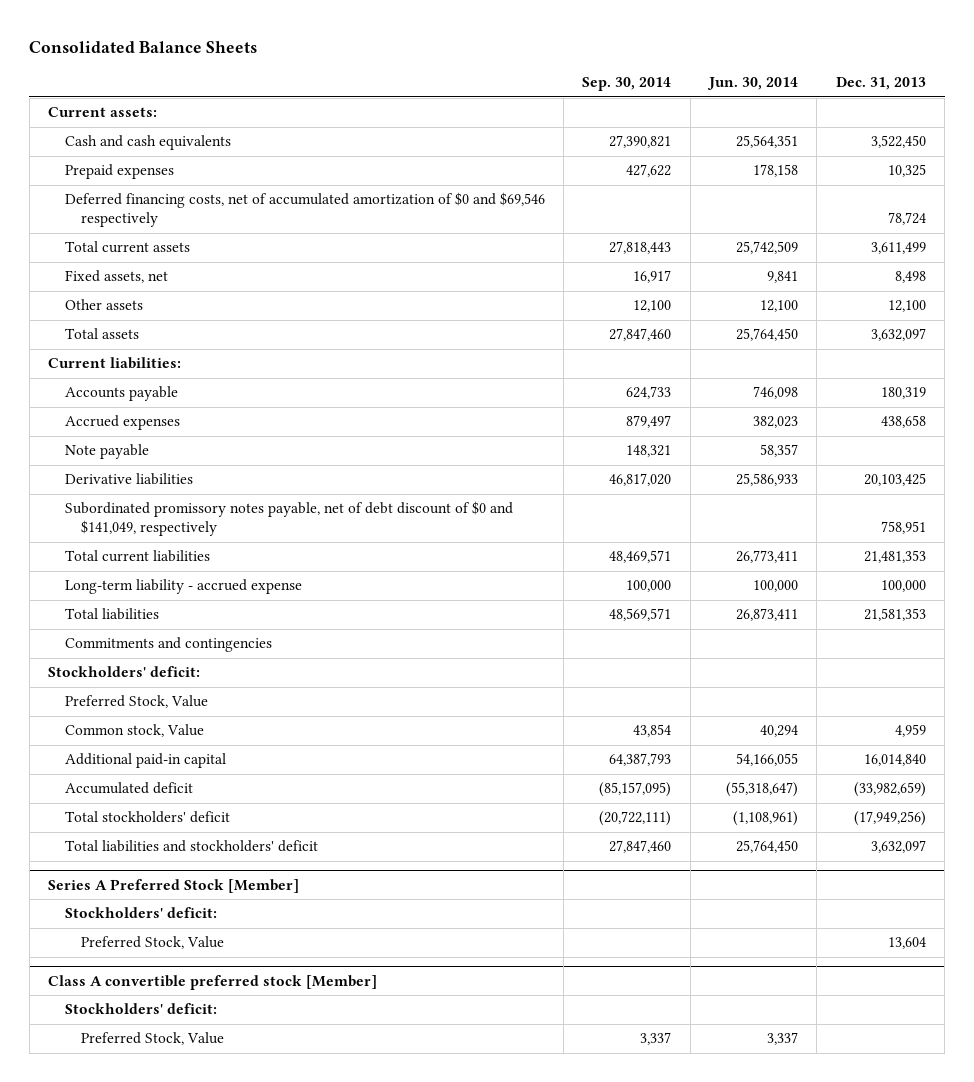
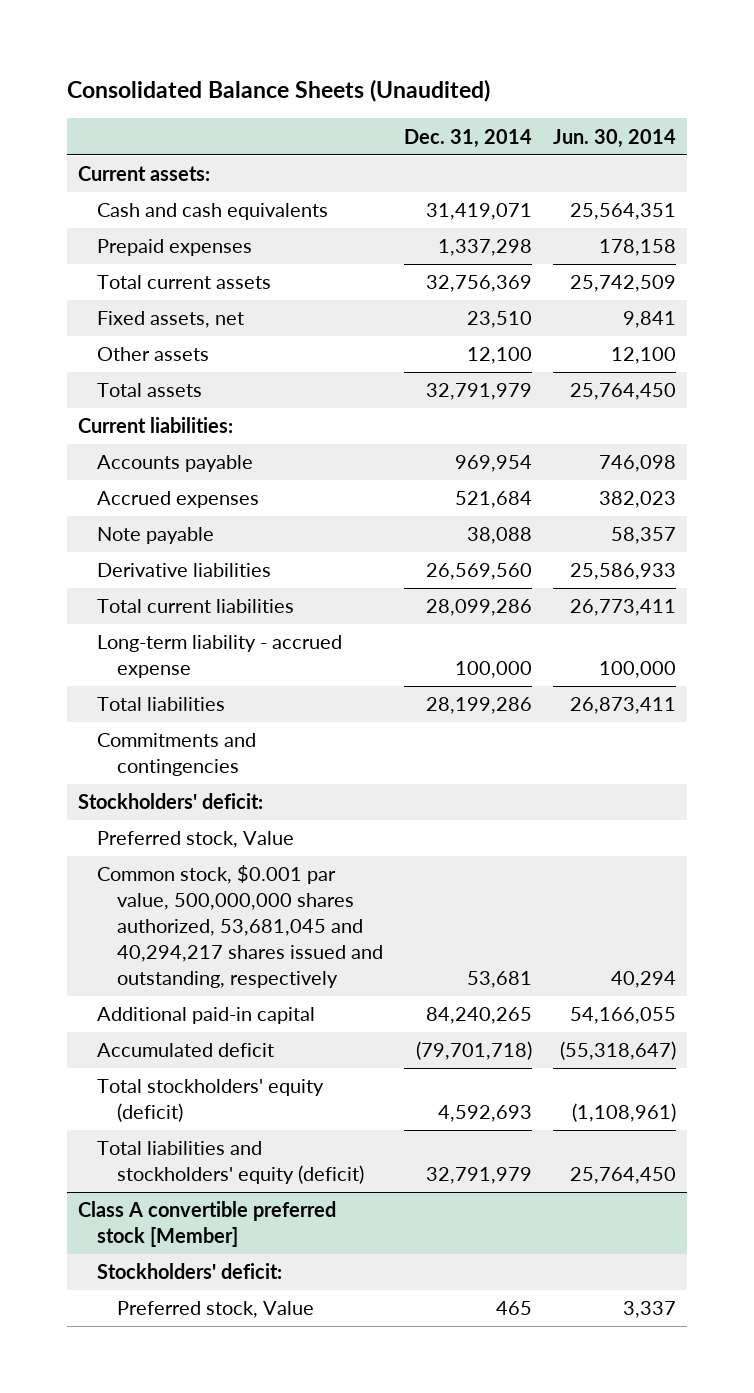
[29,40,258,53] Consolidated Balance Sheets -> [67,79,491,103] Consolidated Balance Sheets (Unaudited)
[582,77,672,92] Sep. 30, 2014 -> none
[835,77,926,91] Dec. 31, 2013 -> none
none -> [404,128,533,148] Dec. 31, 2014
[64,192,545,228] Deferred financing costs, net of accumulated amortization of $0 and $69,546 respectively -> none
[64,501,513,537] Subordinated promissory notes payable, net of debt discount of $0 and $141,049, respectively -> none
[64,695,208,709] Preferred Stock, Value -> [97,831,295,849] Preferred stock, Value
[64,724,204,738] Common stock, Value -> [97,865,384,988] Common stock, $0.001 par value, 500,000,000 shares authorized, 53,681,045 and 40,294,217 shares issued and outstanding, respectively
[48,878,300,893] Series A Preferred Stock [Member] -> none
[64,907,217,919] Stockholders' deficit: -> none
[81,936,225,950] Preferred Stock, Value -> none
[64,811,230,824] Total stockholders' deficit -> [97,1079,325,1123] Total stockholders' equity (deficit)
[64,840,318,853] Total liabilities and stockholders' deficit -> [97,1141,365,1185] Total liabilities and stockholders' equity (deficit)
[81,1032,225,1046] Preferred Stock, Value -> [117,1301,315,1319] Preferred stock, Value

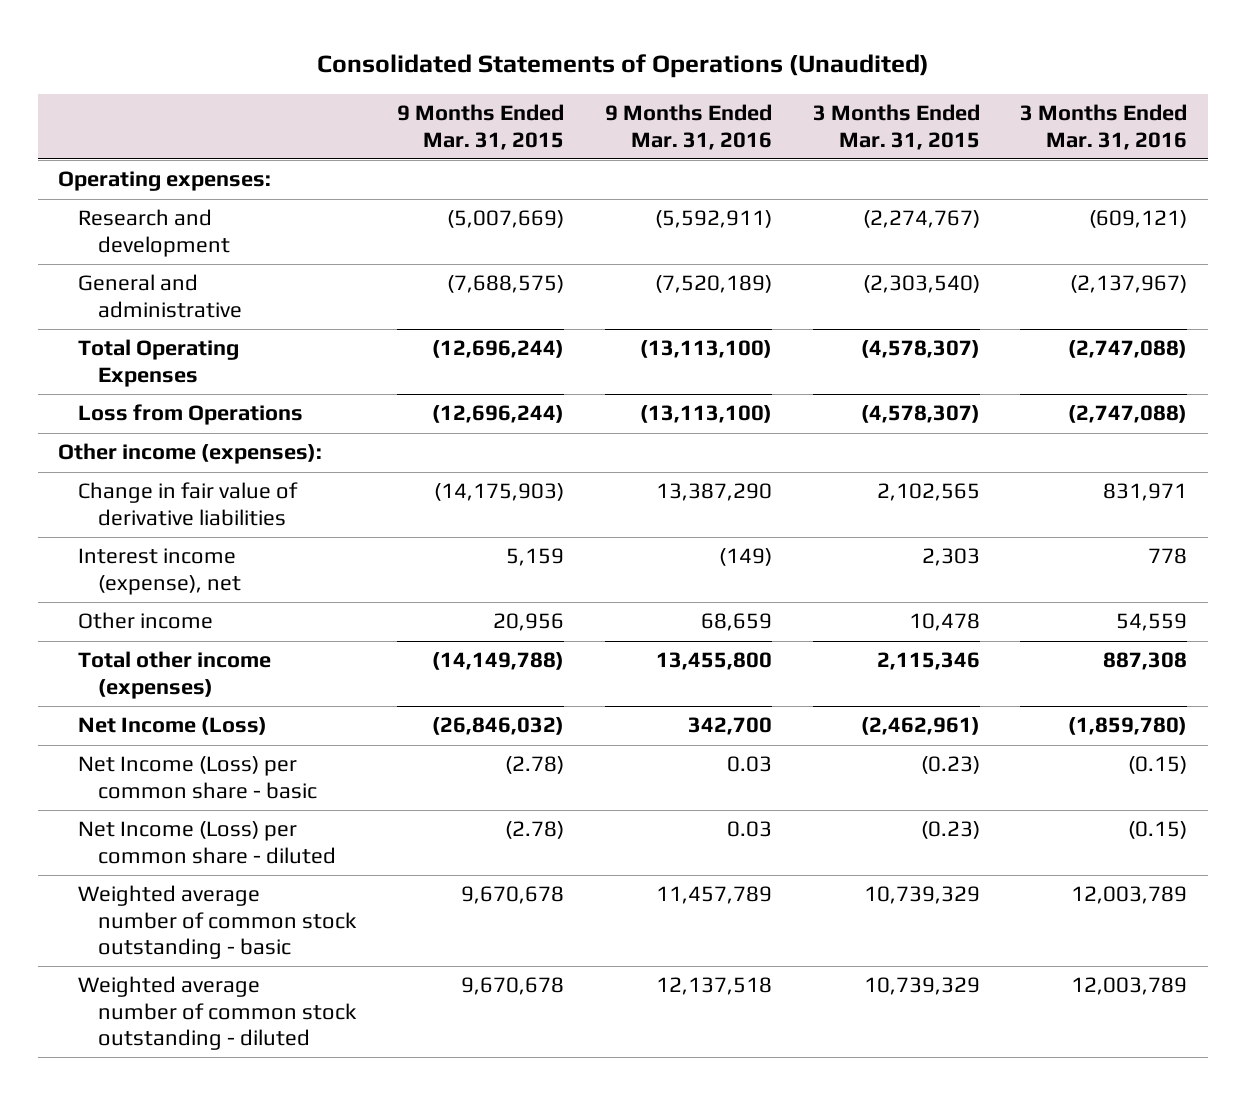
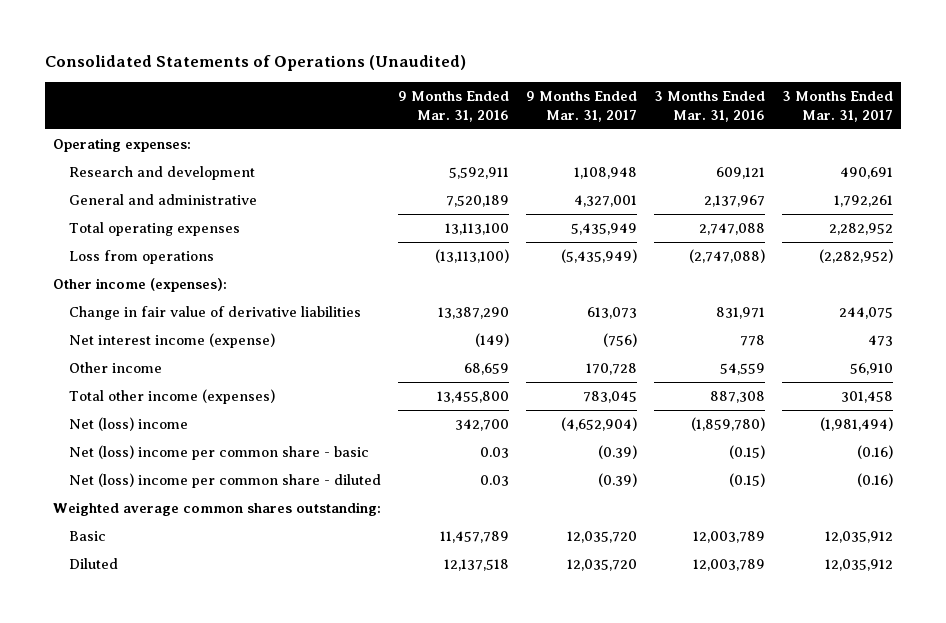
[396,104,564,150] 9 Months Ended Mar. 31, 2015 -> none
[812,104,980,150] 3 Months Ended Mar. 31, 2015 -> none
none -> [526,91,638,122] 9 Months Ended Mar. 31, 2017
none -> [781,91,893,122] 3 Months Ended Mar. 31, 2017
[654,210,772,229] (5,592,911) -> [449,167,510,180] 5,592,911
[1089,210,1188,229] (609,121) -> [715,167,765,180] 609,121
[654,275,772,294] (7,520,189) -> [446,195,510,208] 7,520,189
[1070,275,1188,294] (2,137,967) -> [703,195,765,208] 2,137,967
[78,339,240,387] Total Operating Expenses -> [69,222,241,237] Total operating expenses
[639,340,772,359] (13,113,100) -> [445,223,510,236] 13,113,100
[1068,340,1188,359] (2,747,088) -> [698,223,765,236] 2,747,088
[78,404,304,426] Loss from Operations -> [69,250,215,265] Loss from operations
[78,548,241,595] Interest income (expense), net -> [69,333,276,349] Net interest income (expense)
[78,717,268,736] Net Income (Loss) -> [69,417,189,432] Net (loss) income
[78,756,317,799] Net Income (Loss) per common share - basic -> [69,445,370,461] Net (loss) income per common share - basic
[78,821,336,864] Net Income (Loss) per common share - diluted -> [69,473,382,489] Net (loss) income per common share - diluted
none -> [53,502,382,517] Weighted average common shares outstanding:
[78,885,357,960] Weighted average number of common stock outstanding - basic -> [69,531,107,542] Basic
[78,976,357,1051] Weighted average number of common stock outstanding - diluted -> [69,558,119,570] Diluted

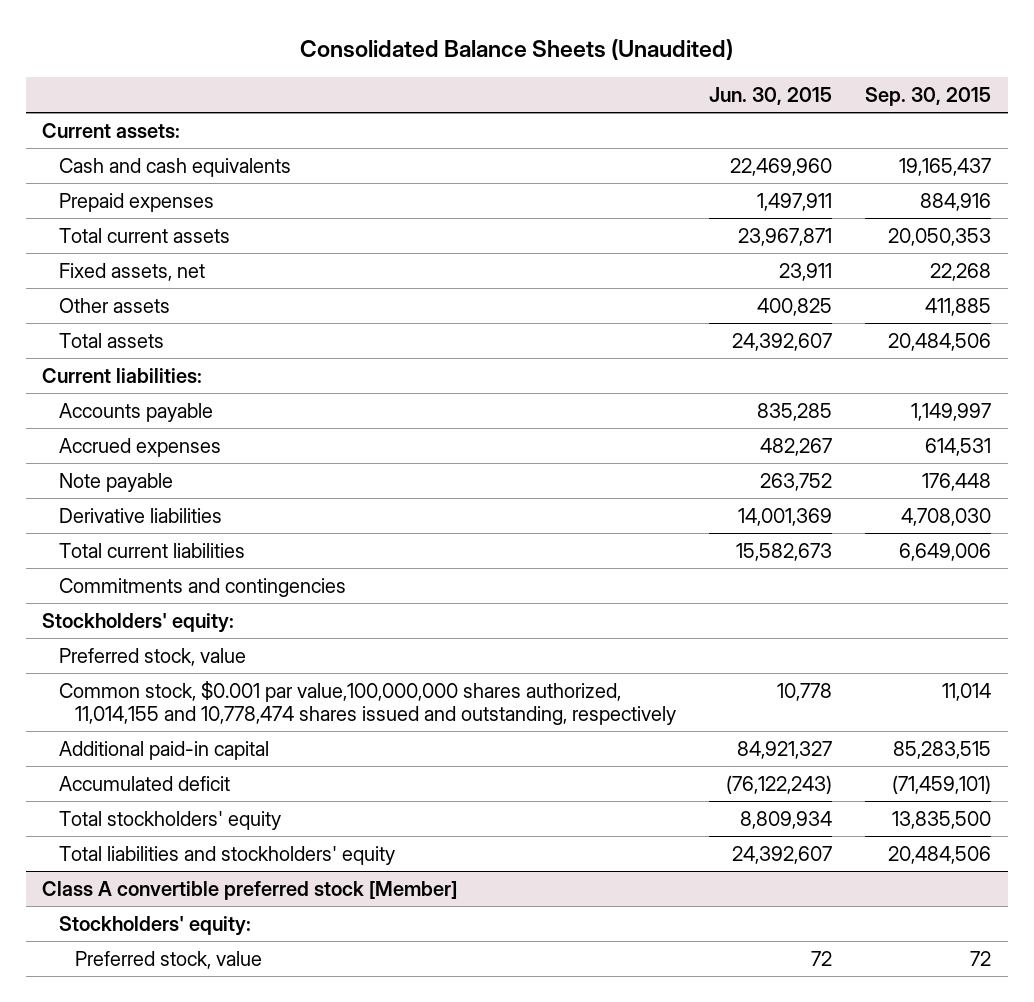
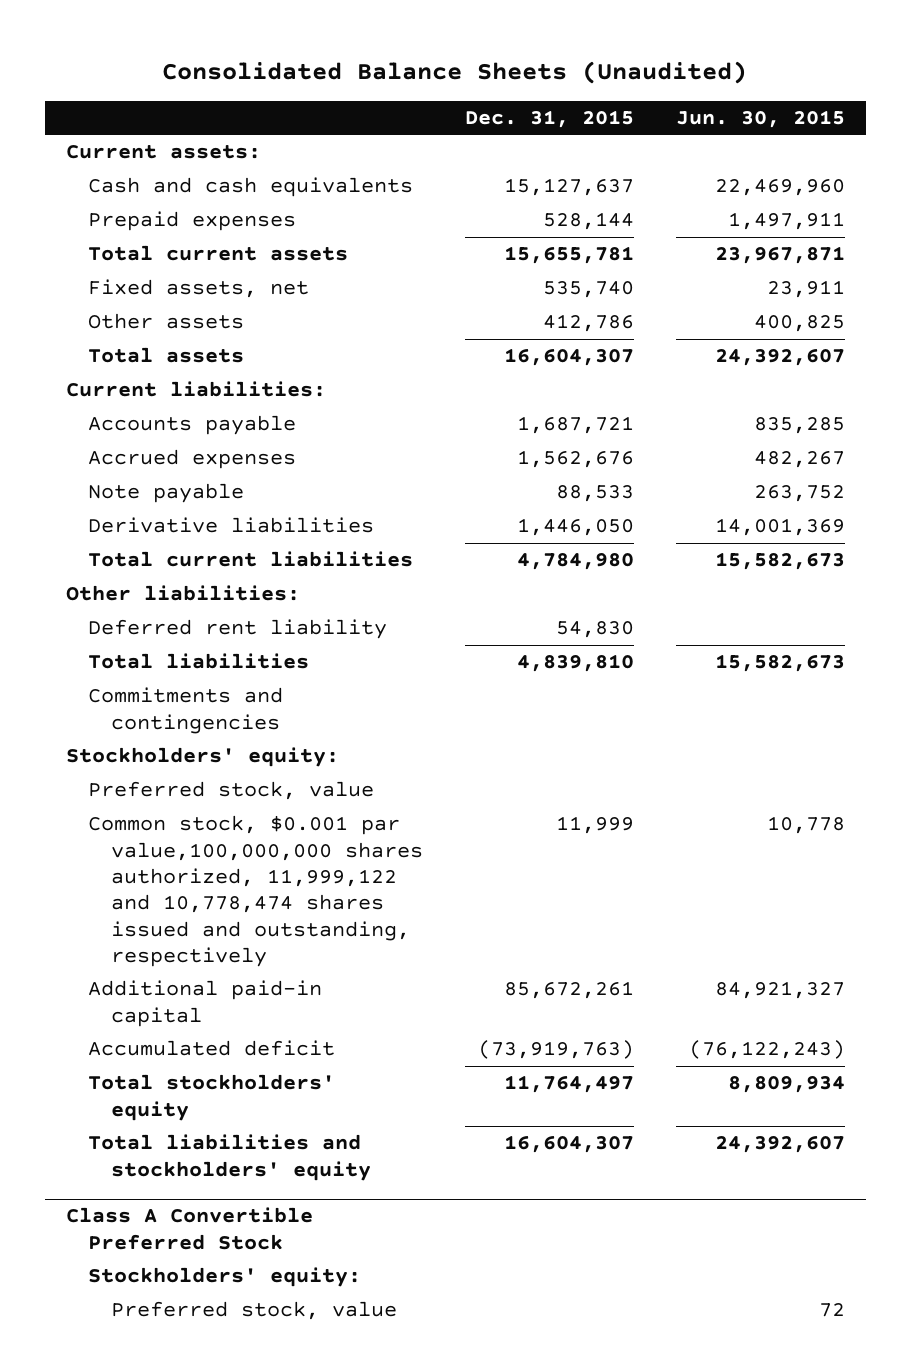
[865,87,992,107] Sep. 30, 2015 -> none
none -> [464,110,634,129] Dec. 31, 2015
none -> [65,585,300,602] Other liabilities:
none -> [88,619,388,640] Deferred rent liability
none -> [88,653,310,670] Total liabilities
[58,680,676,726] Common stock, $0.001 par value,100,000,000 shares authorized, 11,014,155 and 10,778,474 shares issued and outstanding, respectively -> [88,815,424,967] Common stock, $0.001 par value,100,000,000 shares authorized, 11,999,122 and 10,778,474 shares issued and outstanding, respectively
[42,880,458,900] Class A convertible preferred stock [Member] -> [65,1207,313,1250] Class A Convertible Preferred Stock

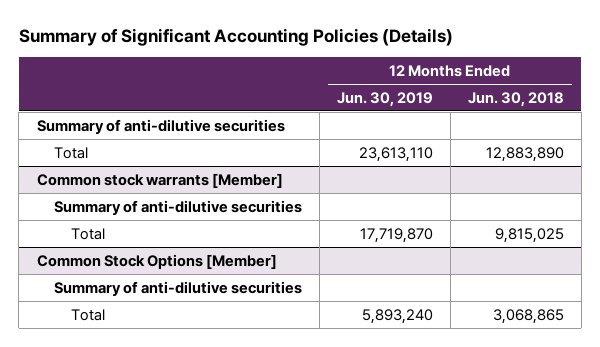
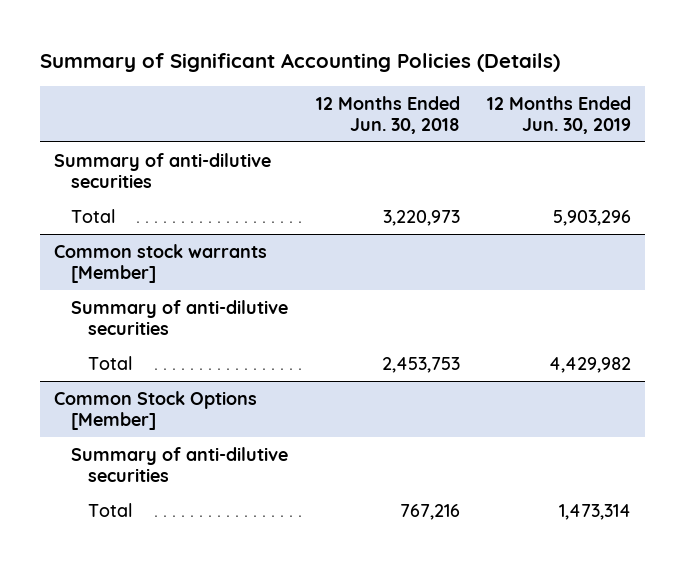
[358,146,433,162] 23,613,110 -> [553,209,632,226] 5,903,296
[485,146,564,162] 12,883,890 -> [382,209,460,226] 3,220,973
[359,227,433,243] 17,719,870 -> [549,356,632,373] 4,429,982
[494,227,564,243] 9,815,025 -> [381,356,460,373] 2,453,753
[361,308,433,324] 5,893,240 -> [559,503,632,520] 1,473,314
[492,308,564,324] 3,068,865 -> [399,503,460,520] 767,216

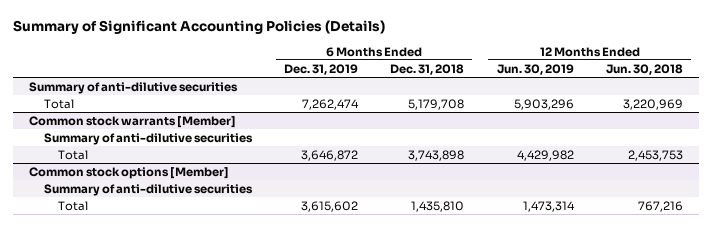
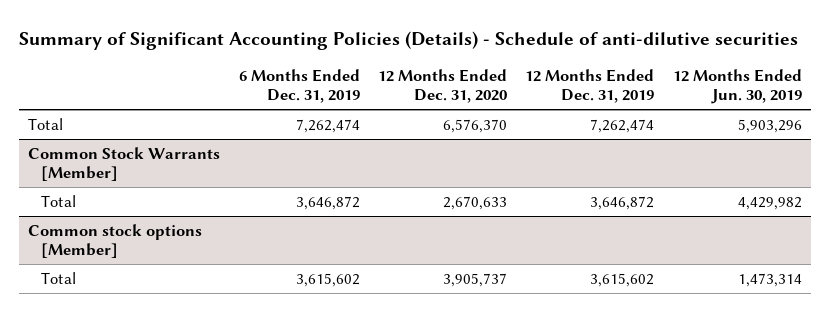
[13,20,386,35] Summary of Significant Accounting Policies (Details) -> [19,30,799,50] Summary of Significant Accounting Policies (Details) - Schedule of anti-dilutive securities
[390,63,465,75] Dec. 31, 2018 -> none
[605,63,683,75] Jun. 30, 2018 -> none
none -> [378,69,508,104] 12 Months Ended Dec. 31, 2020
none -> [525,69,655,104] 12 Months Ended Dec. 31, 2019
[29,81,239,94] Summary of anti-dilutive securities -> none
[43,132,253,145] Summary of anti-dilutive securities -> none
[29,115,237,128] Common stock warrants [Member] -> [28,146,221,181] Common Stock Warrants [Member]
[43,183,253,196] Summary of anti-dilutive securities -> none

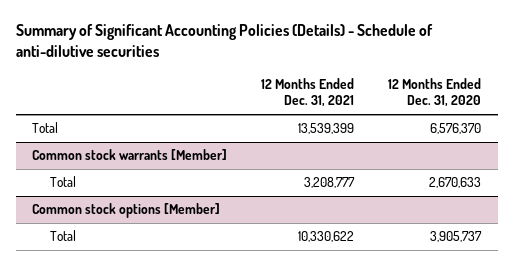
[238,69,360,104] 6 Months Ended Dec. 31, 2019 -> none
[525,69,655,104] 12 Months Ended Dec. 31, 2019 -> none
[672,69,802,105] 12 Months Ended Jun. 30, 2019 -> none
none -> [261,77,355,108] 12 Months Ended Dec. 31, 2021
[28,146,221,181] Common Stock Warrants [Member] -> [32,149,228,161] Common stock warrants [Member]

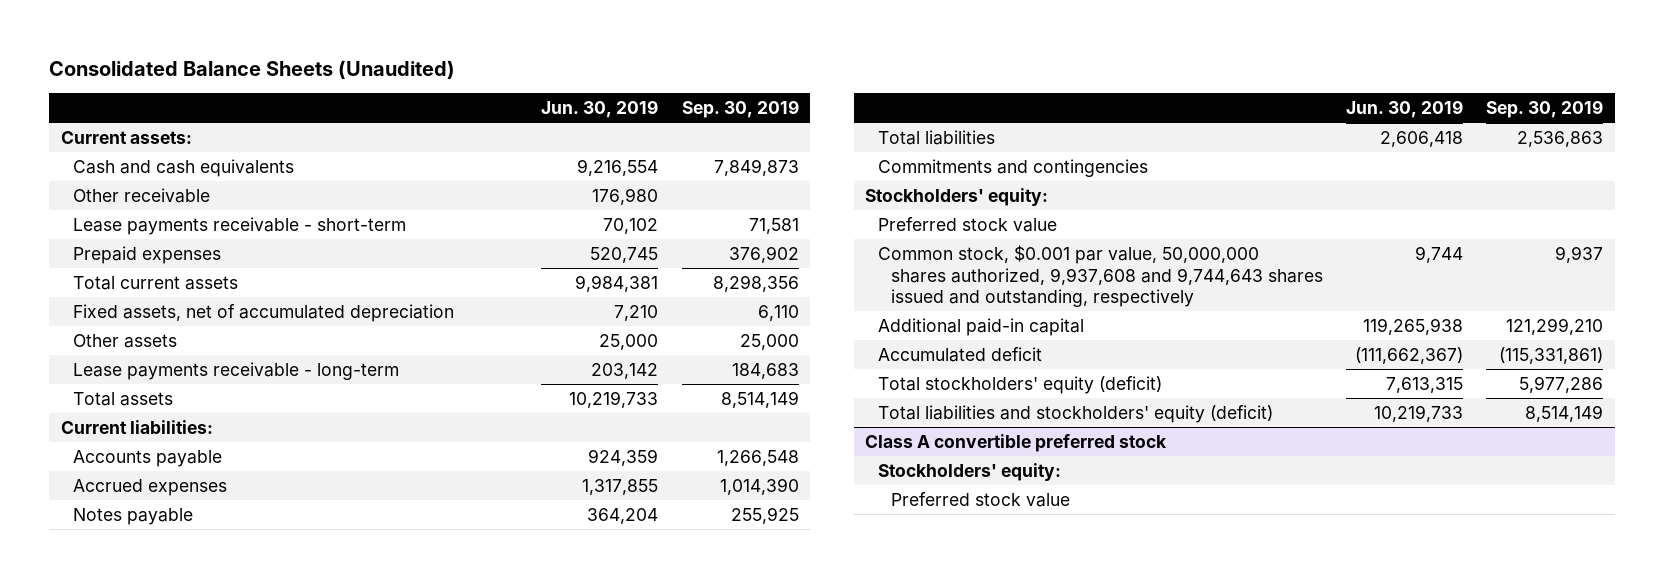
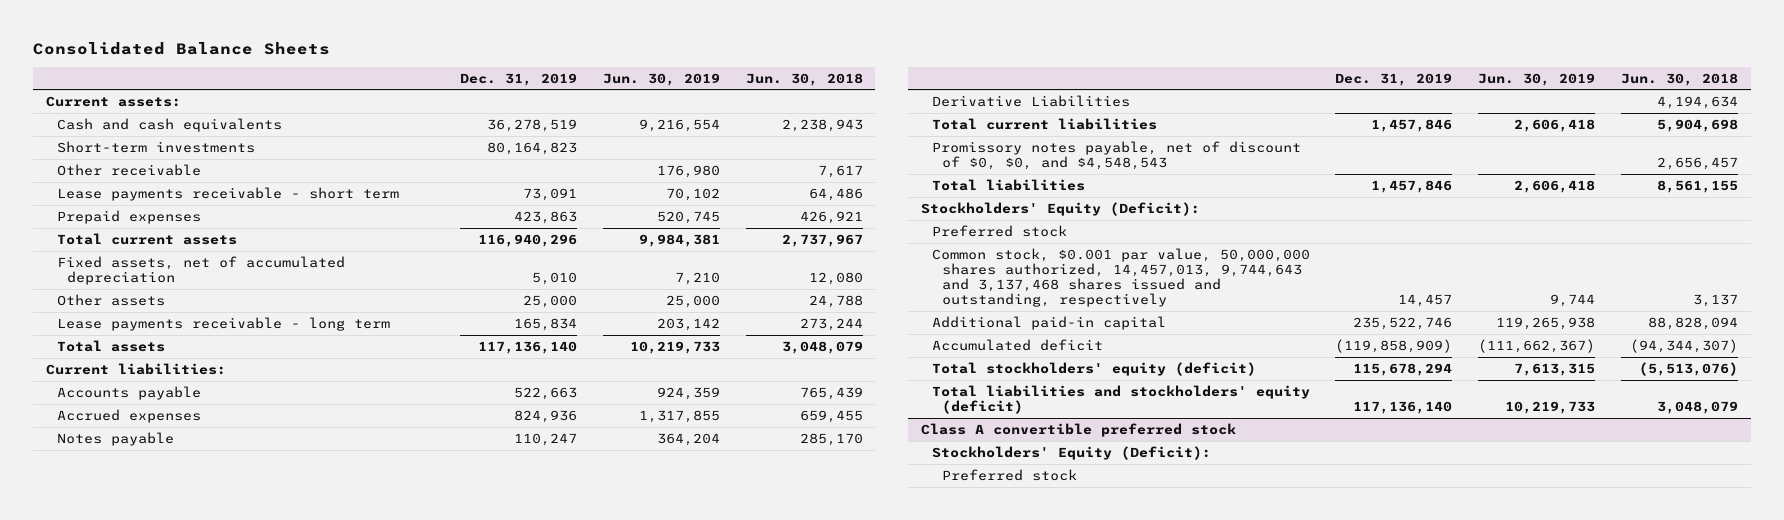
[48,59,455,79] Consolidated Balance Sheets (Unaudited) -> [33,41,331,55] Consolidated Balance Sheets
[681,100,799,119] Sep. 30, 2019 -> none
none -> [460,72,578,86] Dec. 31, 2019
none -> [745,72,863,86] Jun. 30, 2018
none -> [56,140,255,153] Short-term investments
[73,216,407,235] Lease payments receivable - short-term -> [56,186,399,201] Lease payments receivable - short term
[73,361,400,380] Lease payments receivable - long-term -> [56,316,390,331] Lease payments receivable - long term
none -> [931,94,1130,107] Derivative Liabilities
none -> [931,117,1157,130] Total current liabilities
none -> [931,140,1301,171] Promissory notes payable, net of discount of $0, $0, and $4,548,543
[878,158,1149,177] Commitments and contingencies -> none
[865,187,1049,206] Stockholders' equity: -> [921,201,1201,216] Stockholders' Equity (Deficit):
[878,216,1058,232] Preferred stock value -> [931,224,1067,237] Preferred stock
[878,244,1323,308] Common stock, $0.001 par value, 50,000,000 shares authorized, 9,937,608 and 9,744,643 shares issued and outstanding, respectively -> [931,247,1310,308] Common stock, $0.001 par value, 50,000,000 shares authorized, 14,457,013, 9,744,643 and 3,137,468 shares issued and outstanding, respectively
[878,462,1062,481] Stockholders' equity: -> [931,445,1211,460] Stockholders' Equity (Deficit):
[890,491,1070,507] Preferred stock value -> [942,468,1078,481] Preferred stock

